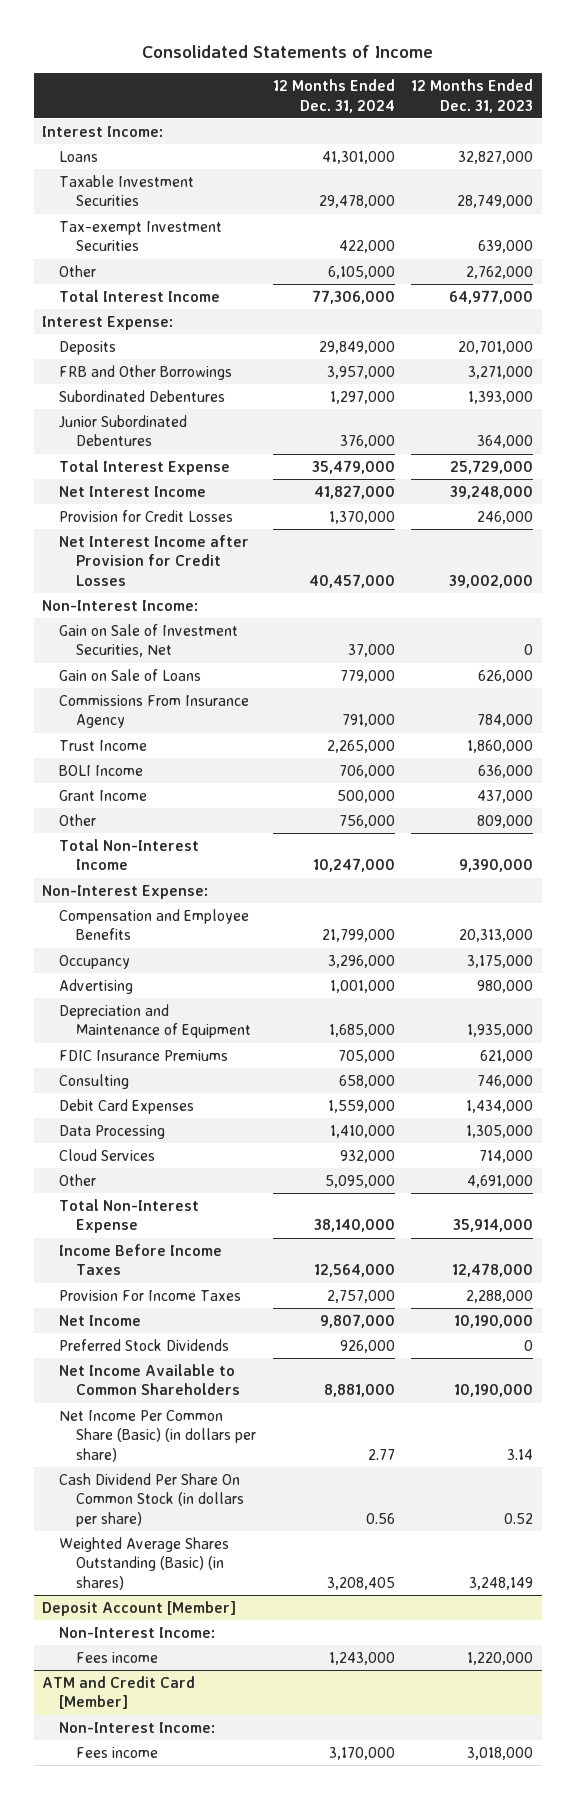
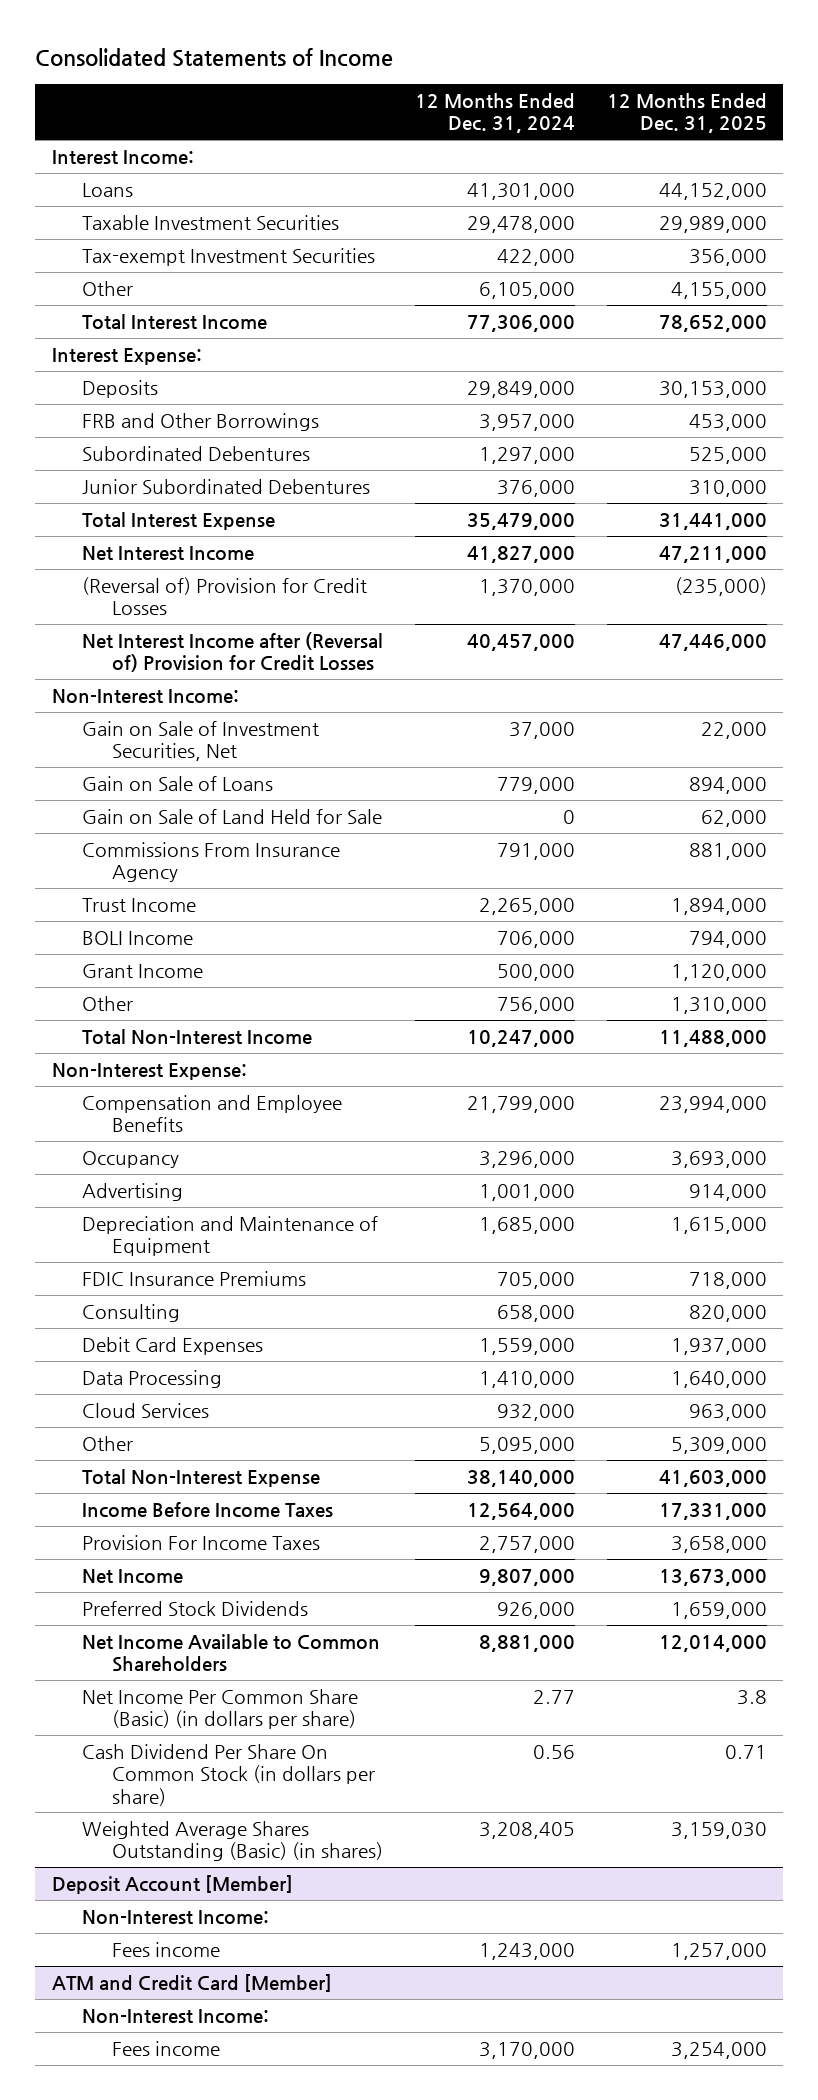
[411,79,534,113] 12 Months Ended Dec. 31, 2023 -> none
none -> [606,93,767,134] 12 Months Ended Dec. 31, 2025
[59,509,234,522] Provision for Credit Losses -> [81,577,367,616] (Reversal of) Provision for Credit Losses
[59,534,250,587] Net Interest Income after Provision for Credit Losses -> [81,632,383,673] Net Interest Income after (Reversal of) Provision for Credit Losses
none -> [81,809,382,825] Gain on Sale of Land Held for Sale

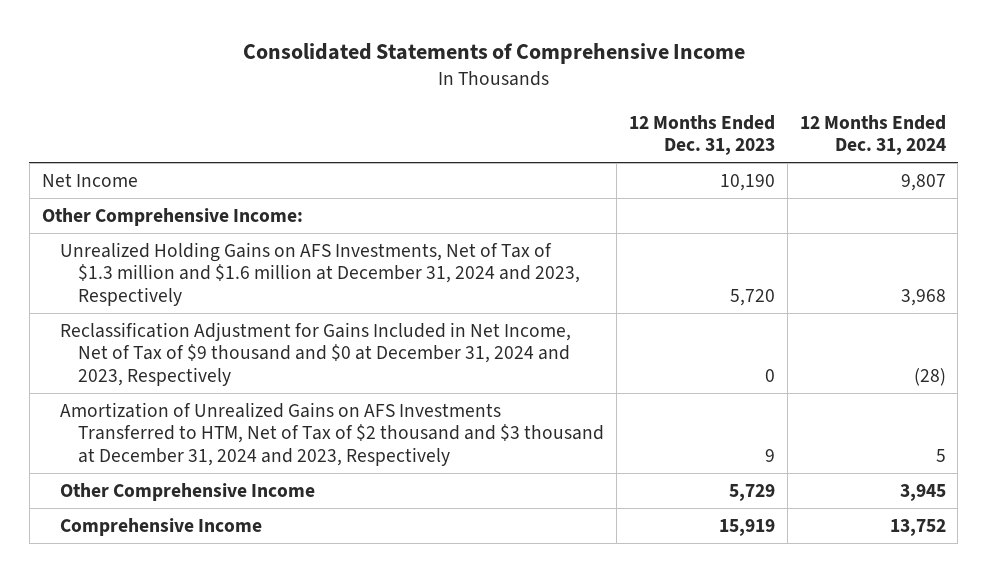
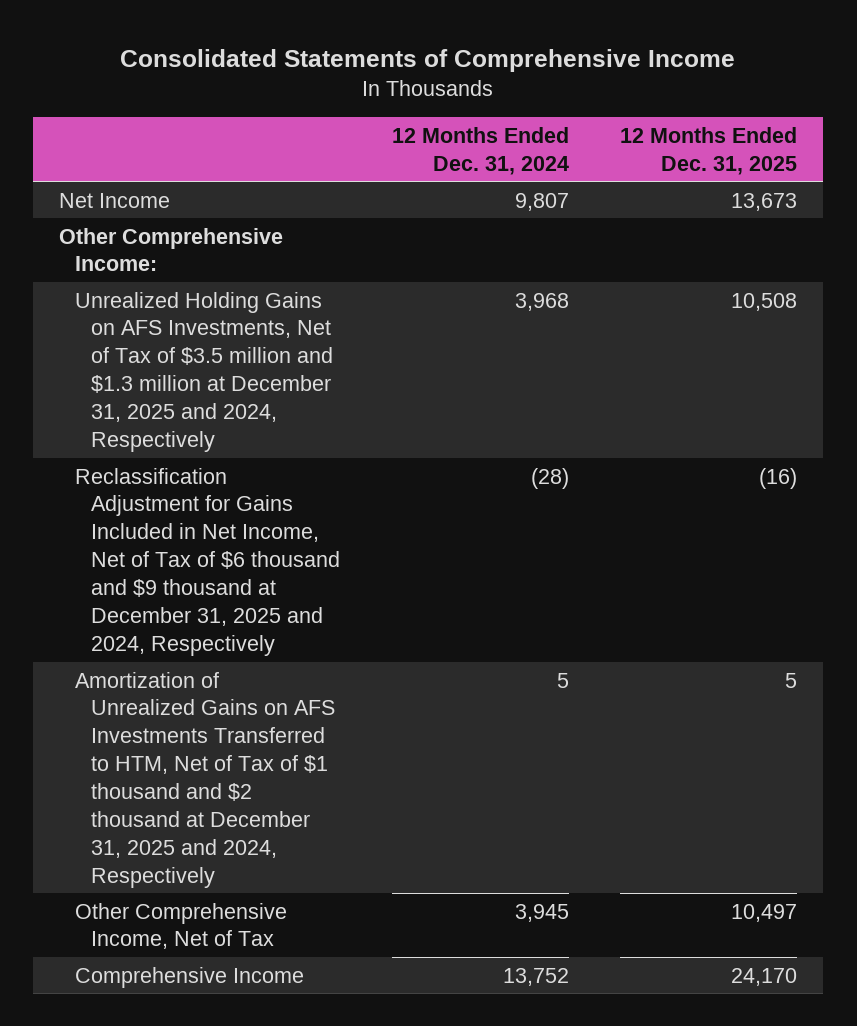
[628,114,775,156] 12 Months Ended Dec. 31, 2023 -> none
none -> [620,126,798,175] 12 Months Ended Dec. 31, 2025
[59,241,581,306] Unrealized Holding Gains on AFS Investments, Net of Tax of $1.3 million and $1.6 million at December 31, 2024 and 2023, Respectively -> [75,291,333,452] Unrealized Holding Gains on AFS Investments, Net of Tax of $3.5 million and $1.3 million at December 31, 2025 and 2024, Respectively
[59,321,571,386] Reclassification Adjustment for Gains Included in Net Income, Net of Tax of $9 thousand and $0 at December 31, 2024 and 2023, Respectively -> [75,467,340,656] Reclassification Adjustment for Gains Included in Net Income, Net of Tax of $6 thousand and $9 thousand at December 31, 2025 and 2024, Respectively
[59,401,605,466] Amortization of Unrealized Gains on AFS Investments Transferred to HTM, Net of Tax of $2 thousand and $3 thousand at December 31, 2024 and 2023, Respectively -> [75,671,335,888] Amortization of Unrealized Gains on AFS Investments Transferred to HTM, Net of Tax of $1 thousand and $2 thousand at December 31, 2025 and 2024, Respectively
[59,482,315,501] Other Comprehensive Income -> [75,902,288,950] Other Comprehensive Income, Net of Tax

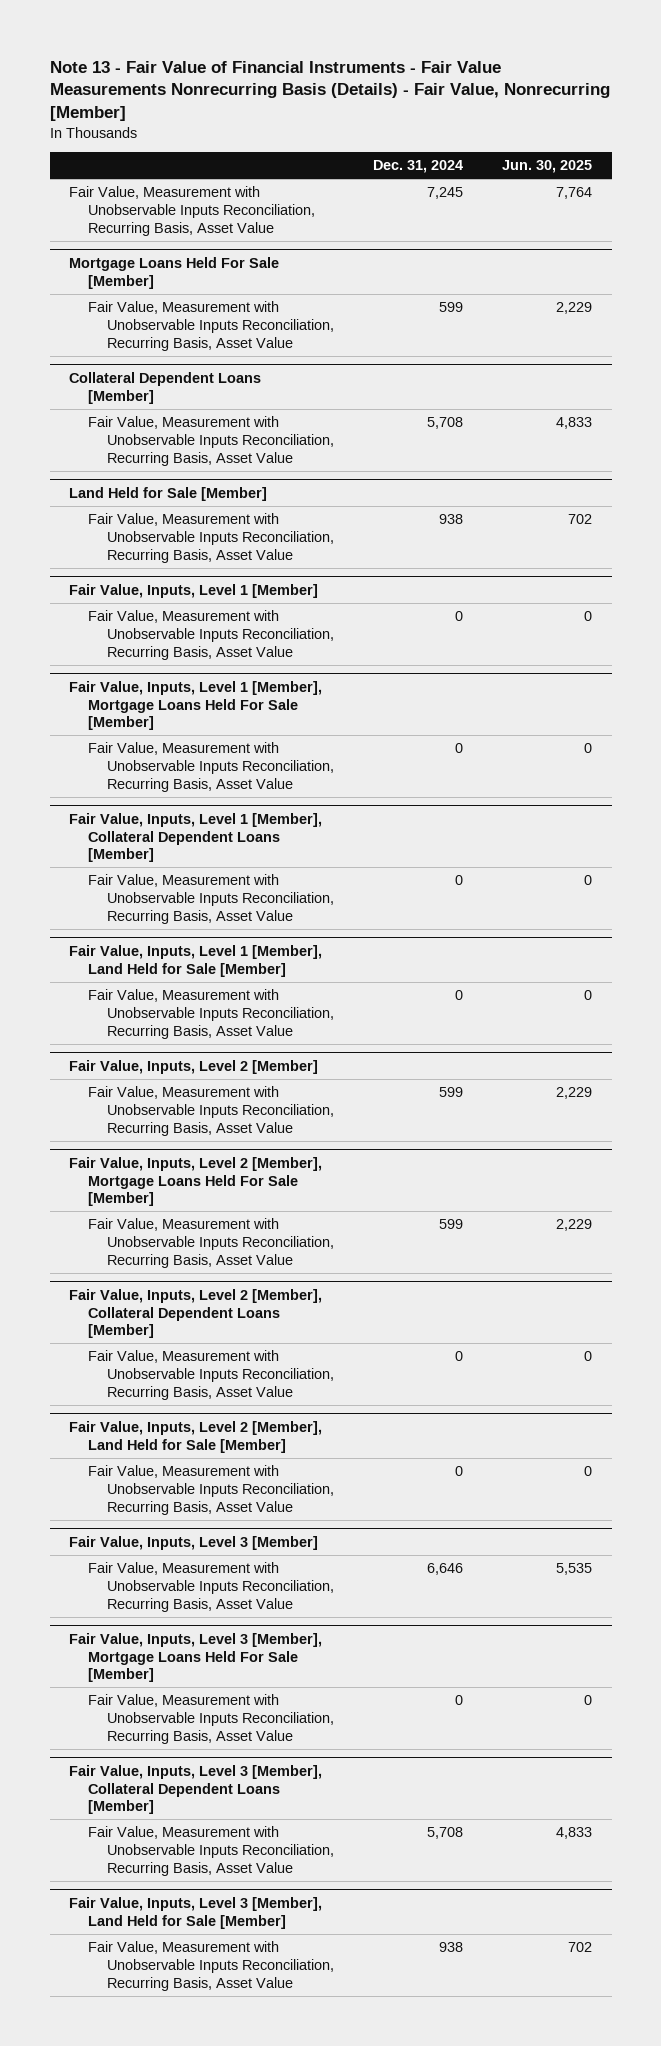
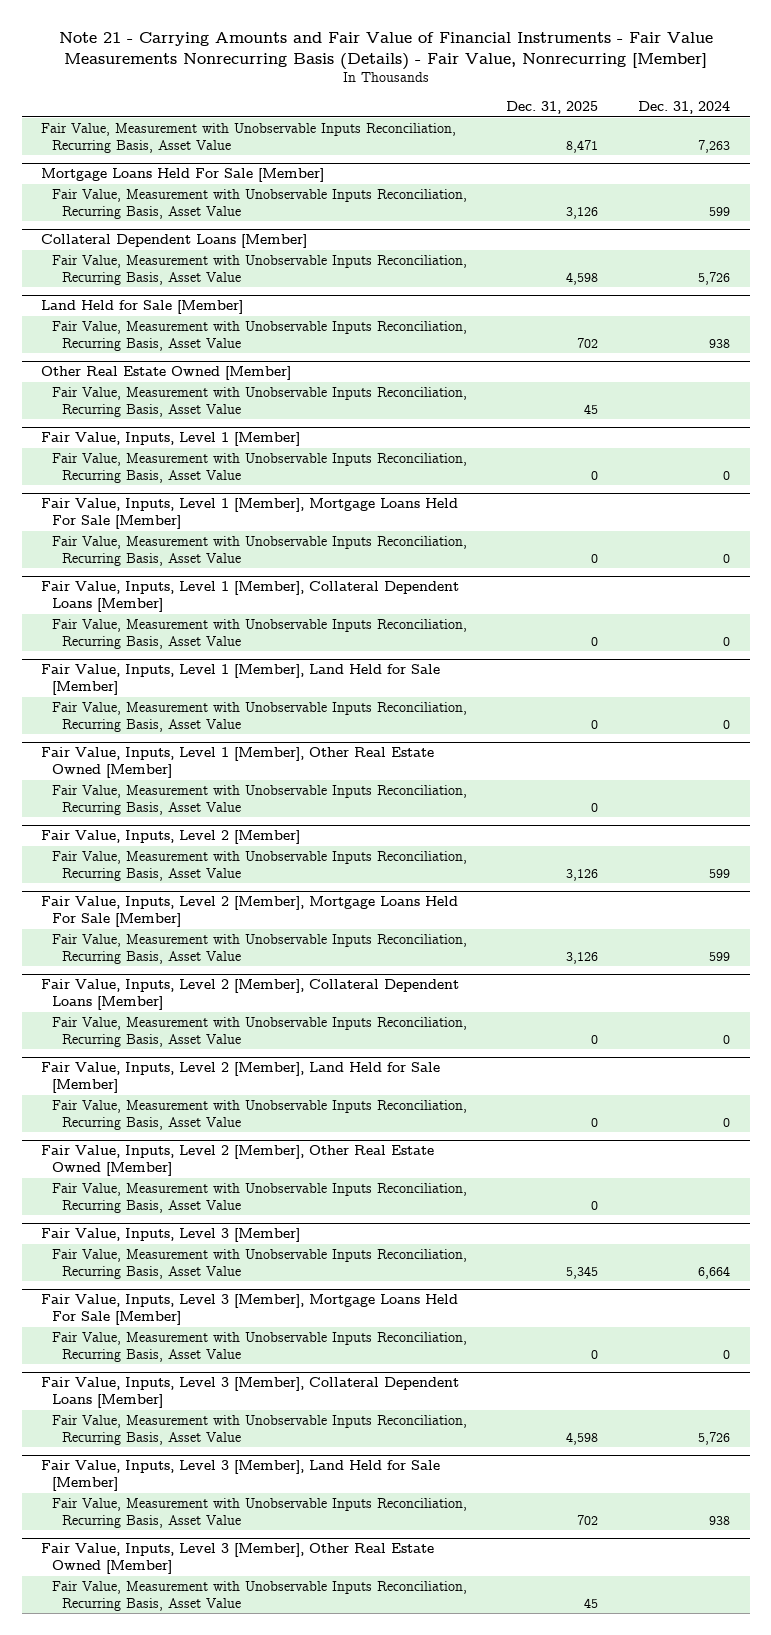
[49,60,610,121] Note 13 - Fair Value of Financial Instruments - Fair Value Measurements Nonrecurring Basis (Details) - Fair Value, Nonrecurring [Member] -> [58,31,713,70] Note 21 - Carrying Amounts and Fair Value of Financial Instruments - Fair Value Measurements Nonrecurring Basis (Details) - Fair Value, Nonrecurring [Member]
[501,160,592,174] Jun. 30, 2025 -> none
none -> [506,101,599,115] Dec. 31, 2025
[426,187,463,200] 7,245 -> [697,139,730,153] 7,263
[426,417,463,430] 5,708 -> [697,271,730,285] 5,726
none -> [41,366,292,381] Other Real Estate Owned [Member]
none -> [51,387,467,417] Fair Value, Measurement with Unobservable Inputs Reconciliation, Recurring Basis, Asset Value
none -> [41,747,435,779] Fair Value, Inputs, Level 1 [Member], Other Real Estate Owned [Member]
none -> [51,785,467,815] Fair Value, Measurement with Unobservable Inputs Reconciliation, Recurring Basis, Asset Value
none -> [41,1145,435,1177] Fair Value, Inputs, Level 2 [Member], Other Real Estate Owned [Member]
none -> [51,1183,467,1213] Fair Value, Measurement with Unobservable Inputs Reconciliation, Recurring Basis, Asset Value
[426,1563,463,1576] 6,646 -> [697,1265,730,1279] 6,664
[426,1827,463,1840] 5,708 -> [697,1431,730,1445] 5,726
none -> [41,1543,435,1575] Fair Value, Inputs, Level 3 [Member], Other Real Estate Owned [Member]
none -> [51,1581,467,1611] Fair Value, Measurement with Unobservable Inputs Reconciliation, Recurring Basis, Asset Value

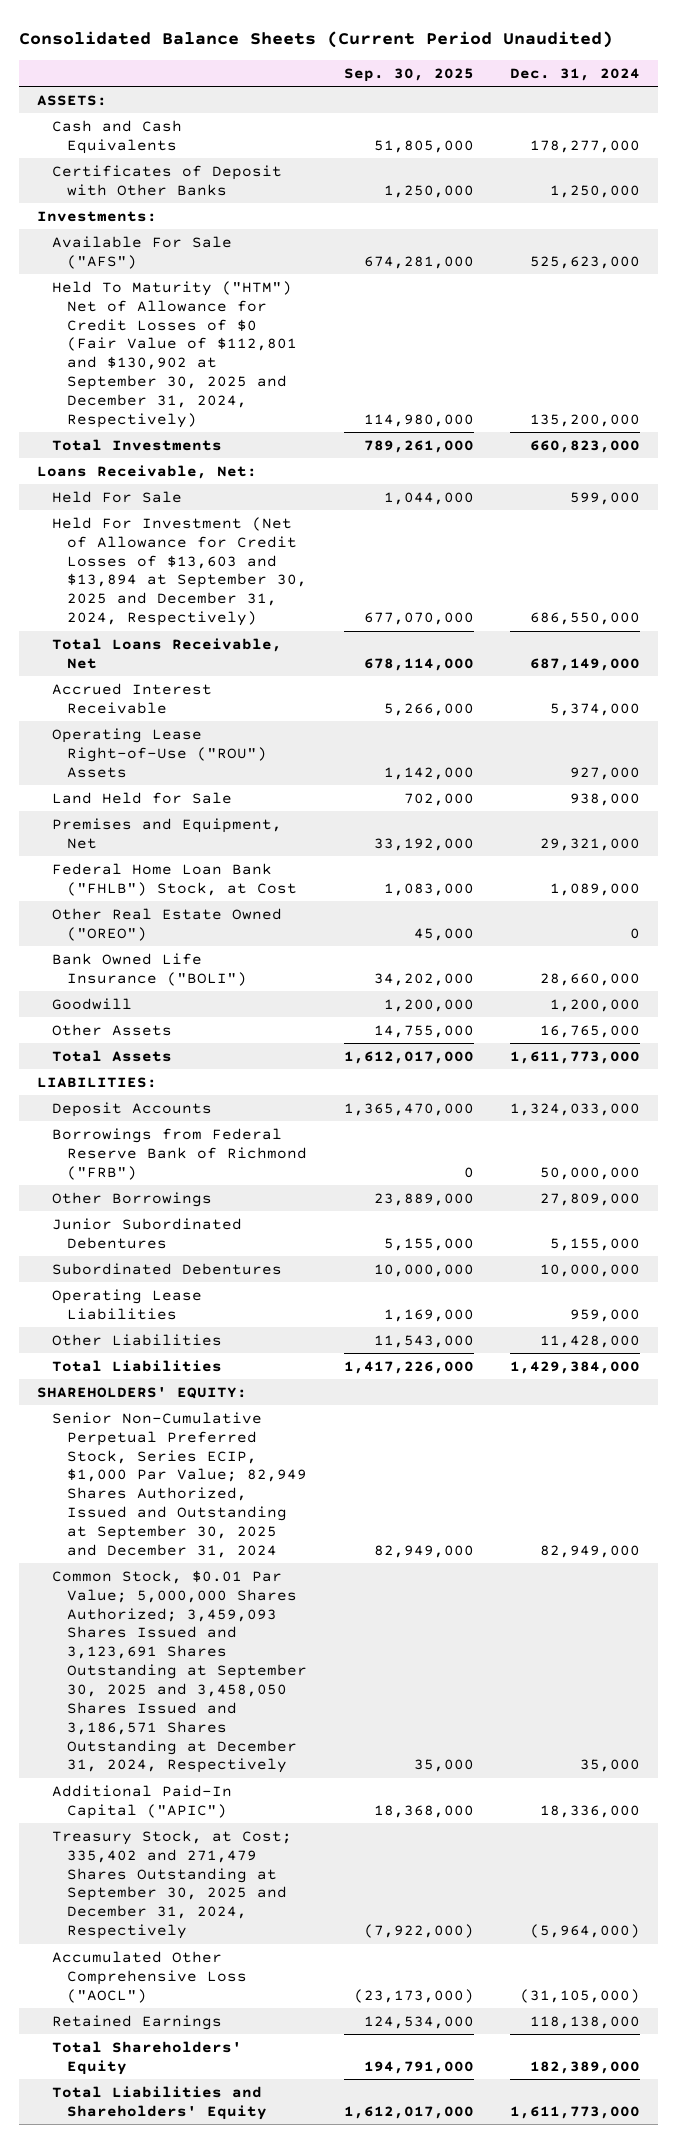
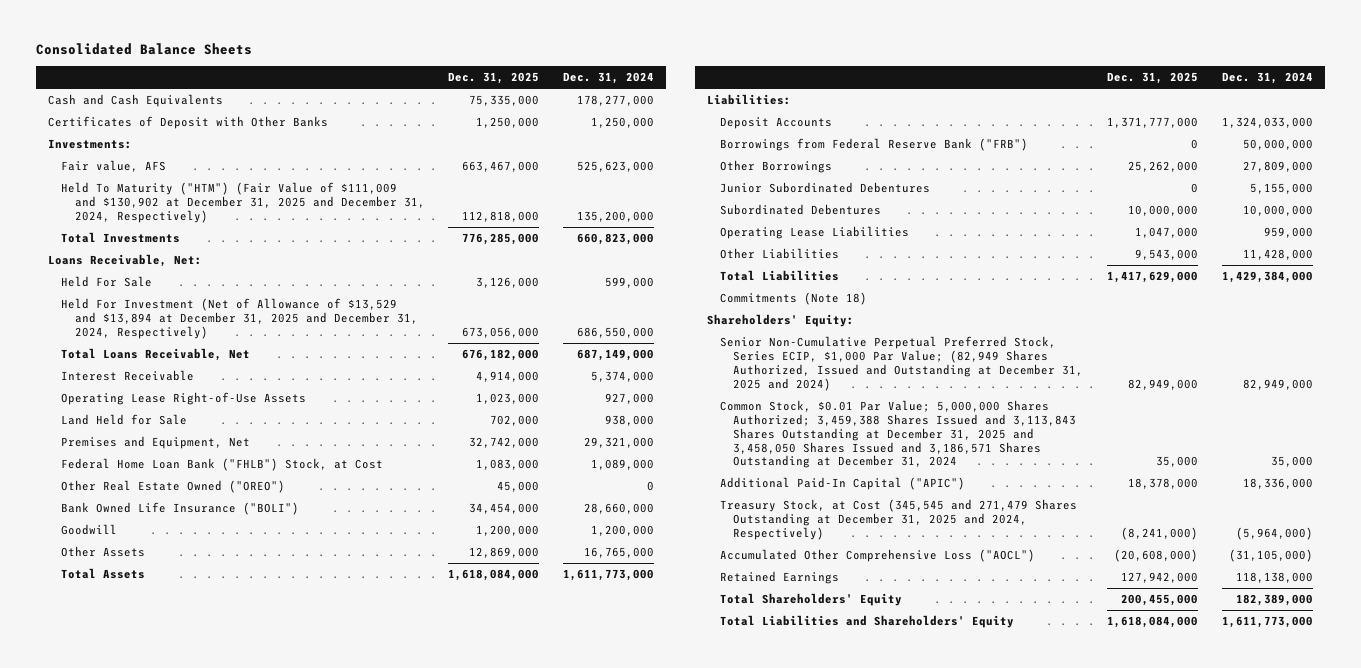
[19,31,614,49] Consolidated Balance Sheets (Current Period Unaudited) -> [36,43,253,56] Consolidated Balance Sheets
[343,67,474,82] Sep. 30, 2025 -> none
none -> [448,72,540,85] Dec. 31, 2025
[37,94,108,106] ASSETS: -> none
[52,235,233,269] Available For Sale ("AFS") -> [61,160,167,173] Fair value, AFS
[52,280,298,428] Held To Maturity ("HTM") Net of Allowance for Credit Losses of $0 (Fair Value of $112,801 and $130,902 at September 30, 2025 and December 31, 2024, Respectively) -> [61,182,425,223] Held To Maturity ("HTM") (Fair Value of $111,009 and $130,902 at December 31, 2025 and December 31, 2024, Respectively)
[52,516,308,627] Held For Investment (Net of Allowance for Credit Losses of $13,603 and $13,894 at September 30, 2025 and December 31, 2024, Respectively) -> [61,298,418,339] Held For Investment (Net of Allowance of $13,529 and $13,894 at December 31, 2025 and December 31, 2024, Respectively)
[52,682,213,714] Accrued Interest Receivable -> [61,370,195,382] Interest Receivable
[52,727,268,778] Operating Lease Right-of-Use ("ROU") Assets -> [61,392,307,406] Operating Lease Right-of-Use Assets
[37,1076,158,1088] LIABILITIES: -> [706,94,791,106] Liabilities:
[52,1127,308,1180] Borrowings from Federal Reserve Bank of Richmond ("FRB") -> [720,138,1029,152] Borrowings from Federal Reserve Bank ("FRB")
none -> [720,292,868,306] Commitments (Note 18)
[37,1386,248,1399] SHAREHOLDERS' EQUITY: -> [706,314,854,328] Shareholders' Equity:
[52,1411,308,1558] Senior Non-Cumulative Perpetual Preferred Stock, Series ECIP, $1,000 Par Value; 82,949 Shares Authorized, Issued and Outstanding at September 30, 2025 and December 31, 2024 -> [720,336,1084,391] Senior Non-Cumulative Perpetual Preferred Stock, Series ECIP, $1,000 Par Value; (82,949 Shares Authorized, Issued and Outstanding at December 31, 2025 and 2024)
[52,1569,308,1774] Common Stock, $0.01 Par Value; 5,000,000 Shares Authorized; 3,459,093 Shares Issued and 3,123,691 Shares Outstanding at September 30, 2025 and 3,458,050 Shares Issued and 3,186,571 Shares Outstanding at December 31, 2024, Respectively -> [720,400,1077,469] Common Stock, $0.01 Par Value; 5,000,000 Shares Authorized; 3,459,388 Shares Issued and 3,113,843 Shares Outstanding at December 31, 2025 and 3,458,050 Shares Issued and 3,186,571 Shares Outstanding at December 31, 2024
[52,1829,293,1940] Treasury Stock, at Cost; 335,402 and 271,479 Shares Outstanding at September 30, 2025 and December 31, 2024, Respectively -> [720,499,1078,540] Treasury Stock, at Cost (345,545 and 271,479 Shares Outstanding at December 31, 2025 and 2024, Respectively)

